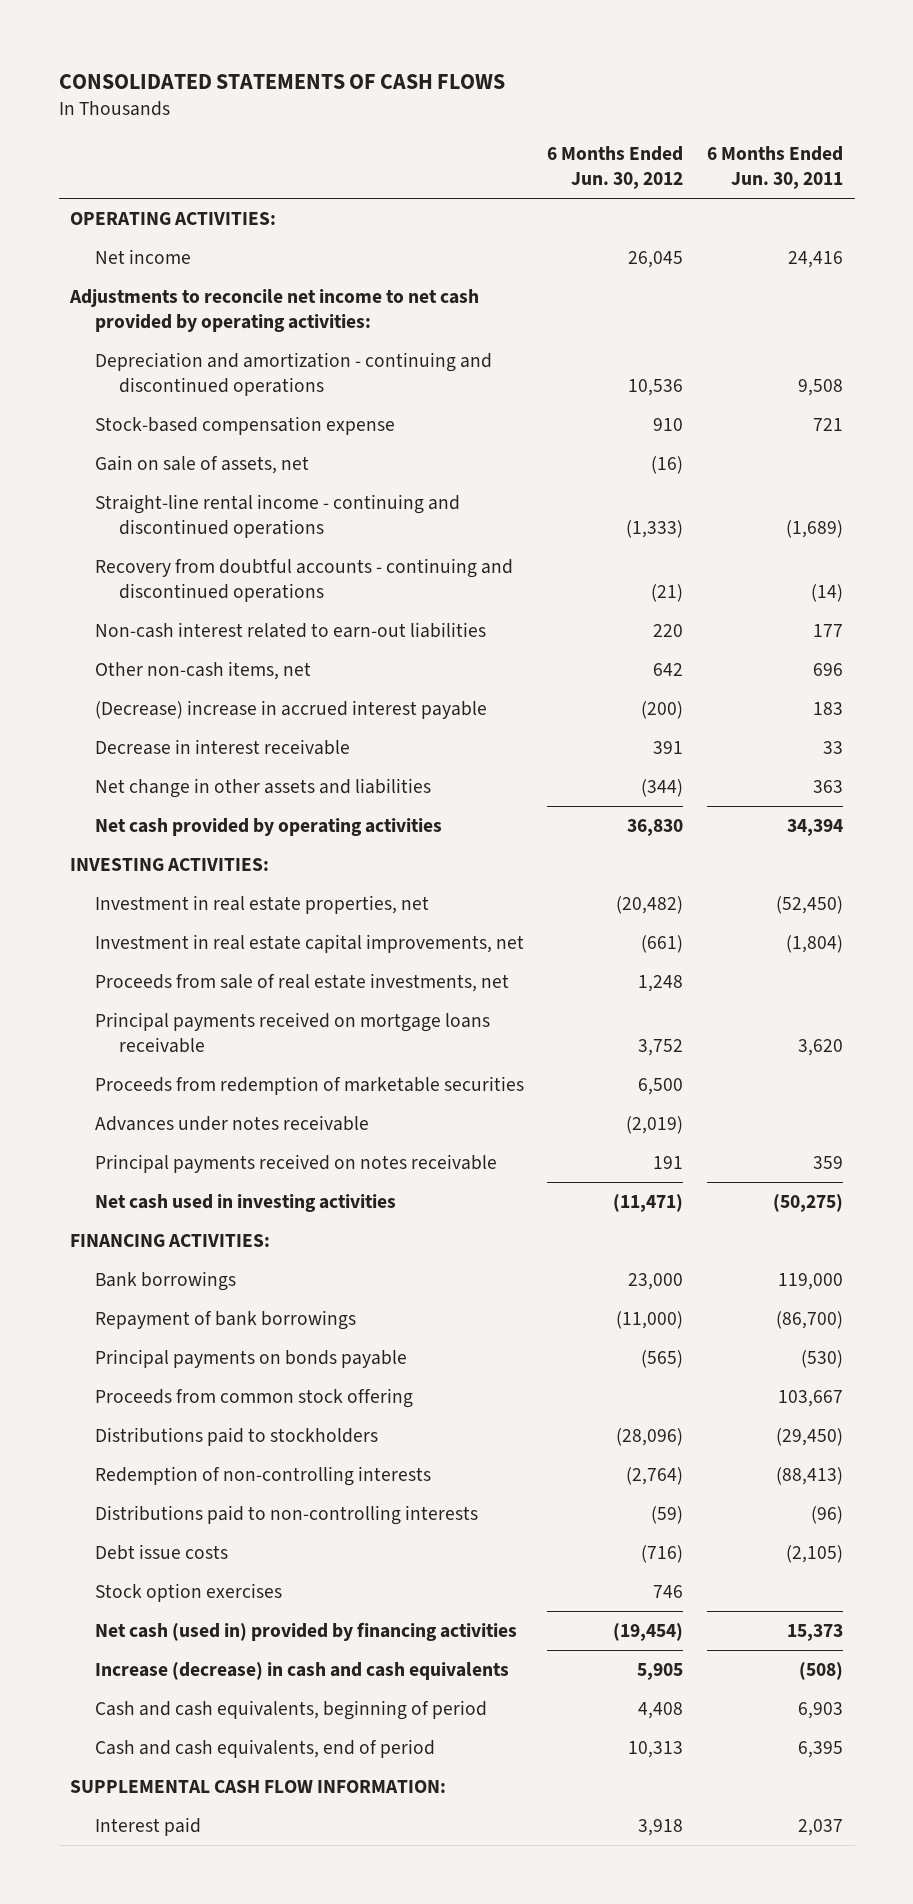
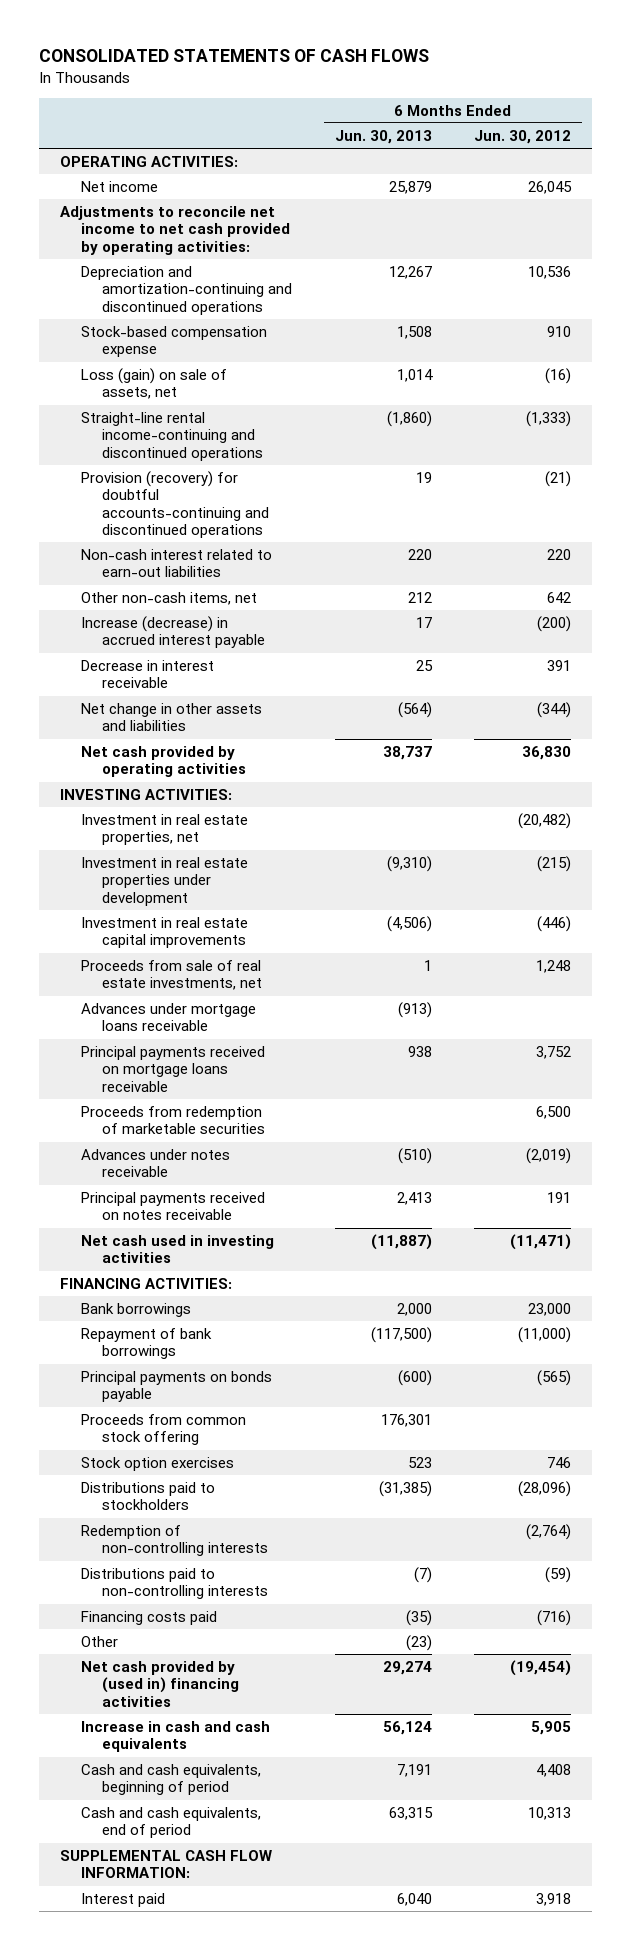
[706,145,843,189] 6 Months Ended Jun. 30, 2011 -> none
none -> [334,130,432,145] Jun. 30, 2013
[94,351,492,396] Depreciation and amortization - continuing and discontinued operations -> [81,266,293,315] Depreciation and amortization-continuing and discontinued operations
[94,454,309,474] Gain on sale of assets, net -> [81,368,228,400] Loss (gain) on sale of assets, net
[94,493,460,538] Straight-line rental income - continuing and discontinued operations -> [81,412,264,461] Straight-line rental income-continuing and discontinued operations
[94,557,513,602] Recovery from doubtful accounts - continuing and discontinued operations -> [81,471,270,539] Provision (recovery) for doubtful accounts-continuing and discontinued operations
[94,699,487,719] (Decrease) increase in accrued interest payable -> [81,616,266,649] Increase (decrease) in accrued interest payable
none -> [81,857,249,906] Investment in real estate properties under development
[94,933,524,953] Investment in real estate capital improvements, net -> [81,917,249,949] Investment in real estate capital improvements
[641,934,684,953] (661) -> [537,916,572,933] (446)
none -> [81,1003,257,1032] Advances under mortgage loans receivable
[94,1582,282,1602] Stock option exercises -> [81,1457,235,1472] Stock option exercises
[94,1543,228,1560] Debt issue costs -> [81,1611,218,1626] Financing costs paid
none -> [81,1636,119,1648] Other
[94,1621,517,1641] Net cash (used in) provided by financing activities -> [81,1661,240,1707] Net cash provided by (used in) financing activities
[94,1661,509,1680] Increase (decrease) in cash and cash equivalents -> [81,1721,271,1753] Increase in cash and cash equivalents

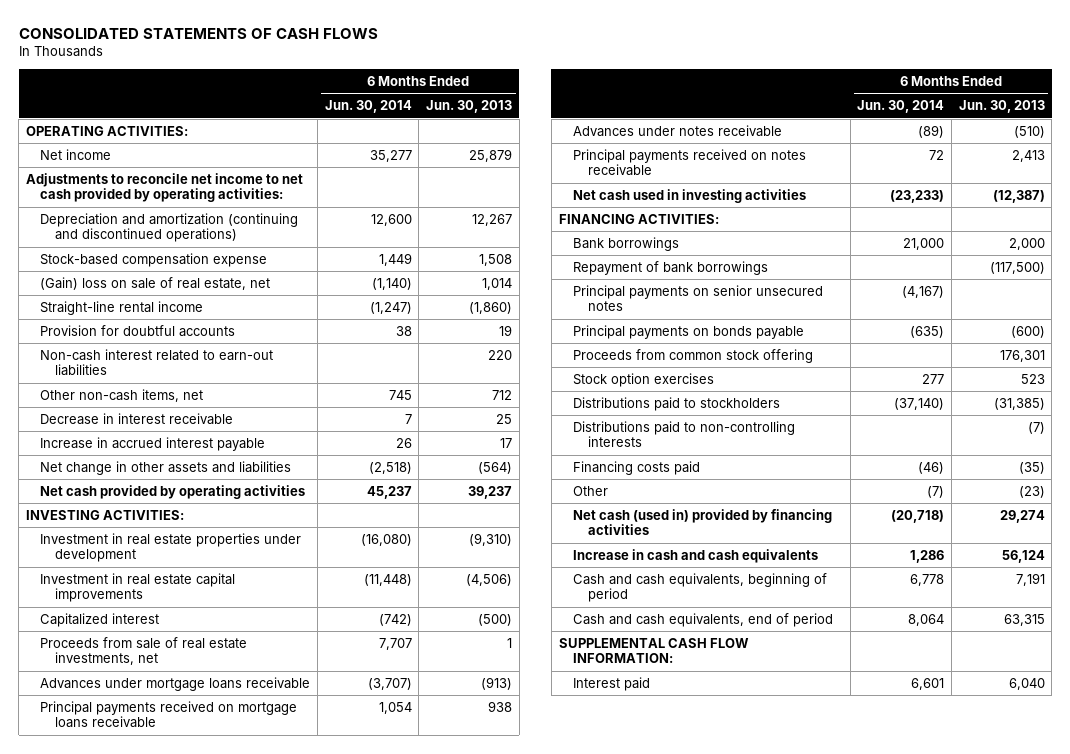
[474,130,572,145] Jun. 30, 2012 -> none
none -> [324,100,412,114] Jun. 30, 2014
[81,266,293,315] Depreciation and amortization-continuing and discontinued operations -> [40,212,299,242] Depreciation and amortization (continuing and discontinued operations)
[81,368,228,400] Loss (gain) on sale of assets, net -> [40,276,271,290] (Gain) loss on sale of real estate, net
[81,412,264,461] Straight-line rental income-continuing and discontinued operations -> [40,300,204,315] Straight-line rental income
[81,471,270,539] Provision (recovery) for doubtful accounts-continuing and discontinued operations -> [40,324,236,337] Provision for doubtful accounts
[81,616,266,649] Increase (decrease) in accrued interest payable -> none
[407,592,432,604] 212 -> [491,389,512,400] 712
none -> [40,436,266,451] Increase in accrued interest payable
[382,746,432,761] 38,737 -> [467,485,512,499] 39,237
[81,814,249,846] Investment in real estate properties, net -> none
none -> [40,612,160,627] Capitalized interest
[81,1106,266,1135] Proceeds from redemption of marketable securities -> none
[370,1234,432,1251] (11,887) -> [992,189,1045,203] (12,387)
none -> [573,284,824,311] Principal payments on senior unsecured notes
[81,1525,269,1557] Redemption of non-controlling interests -> none
[81,1661,240,1707] Net cash provided by (used in) financing activities -> [573,508,833,535] Net cash (used in) provided by financing activities

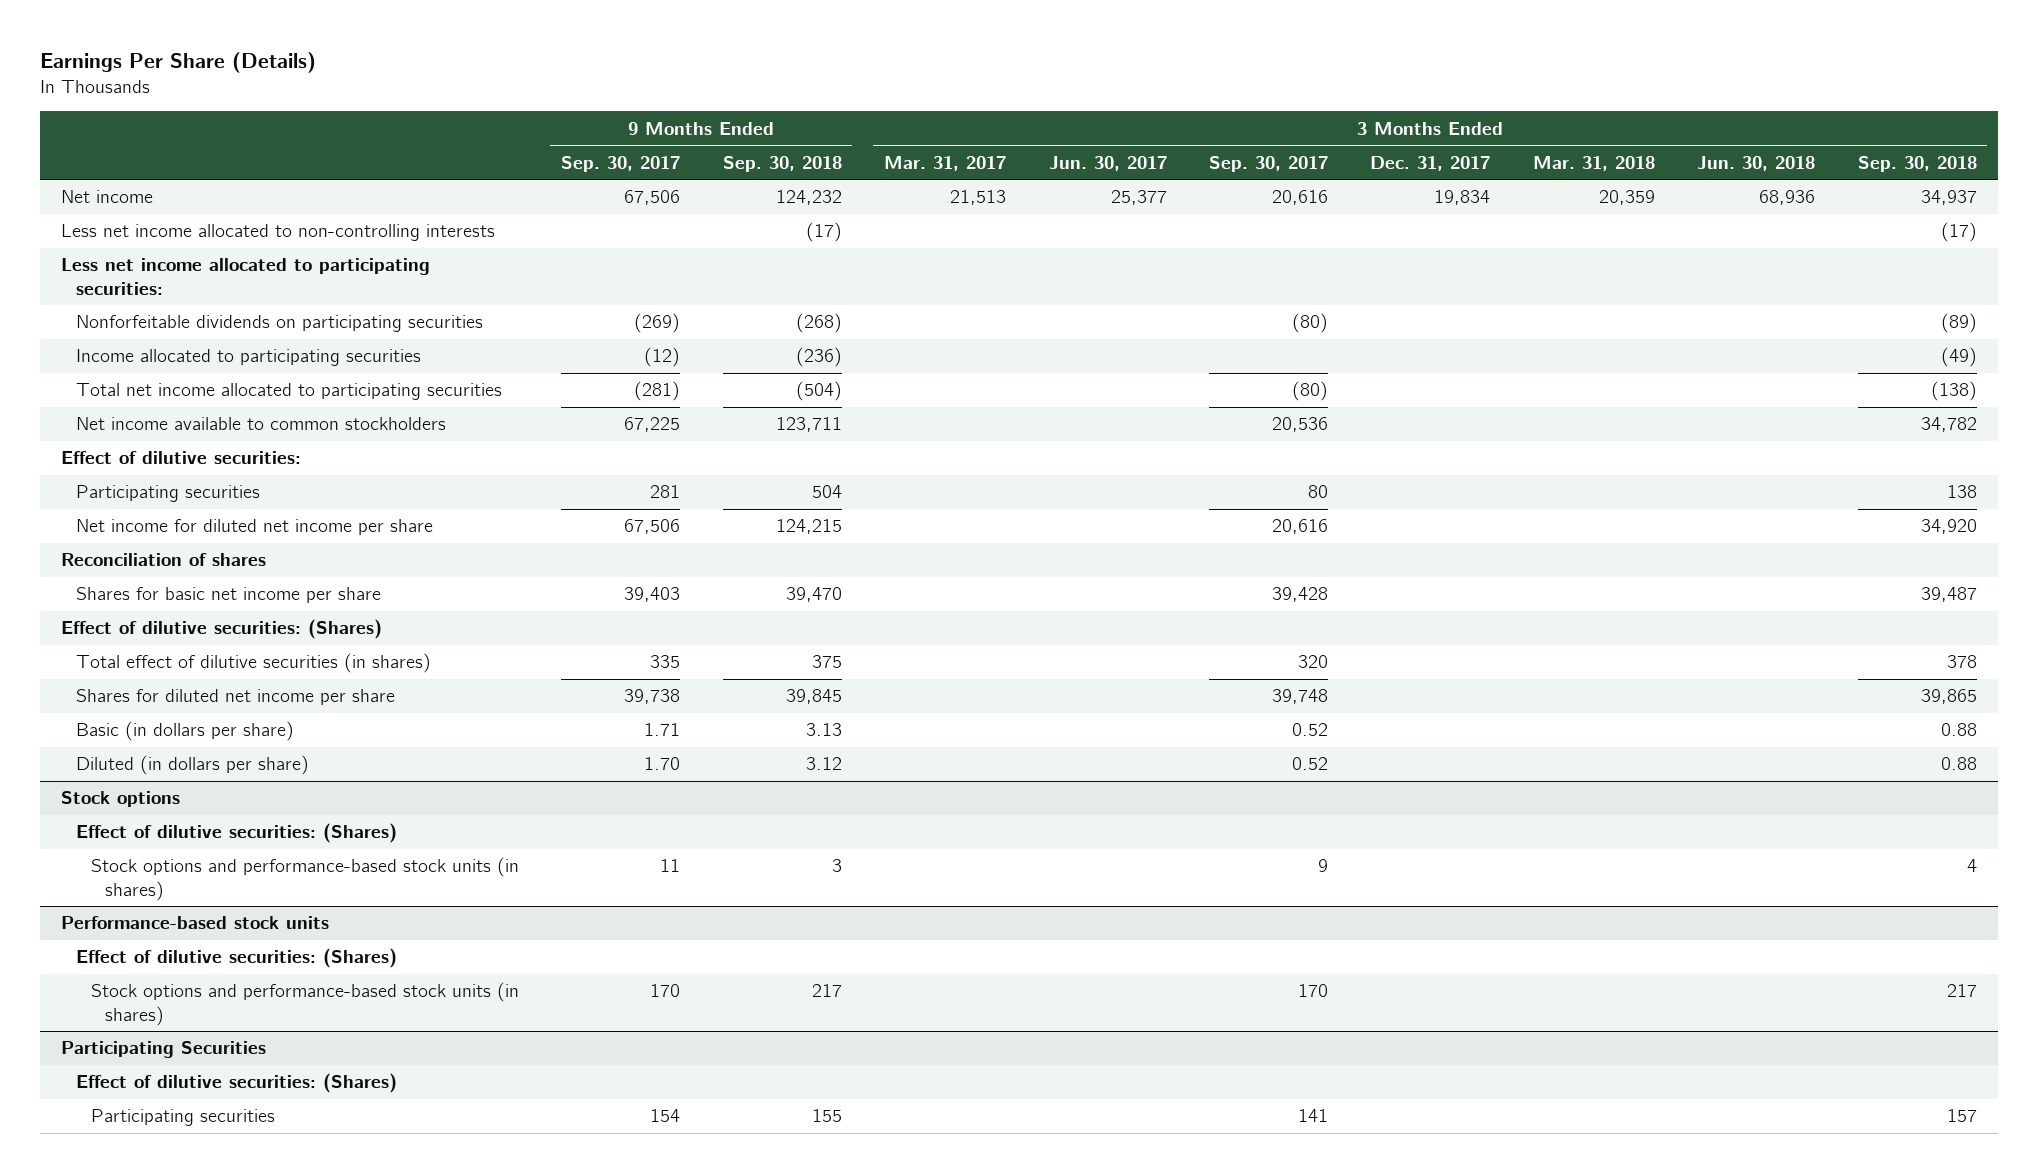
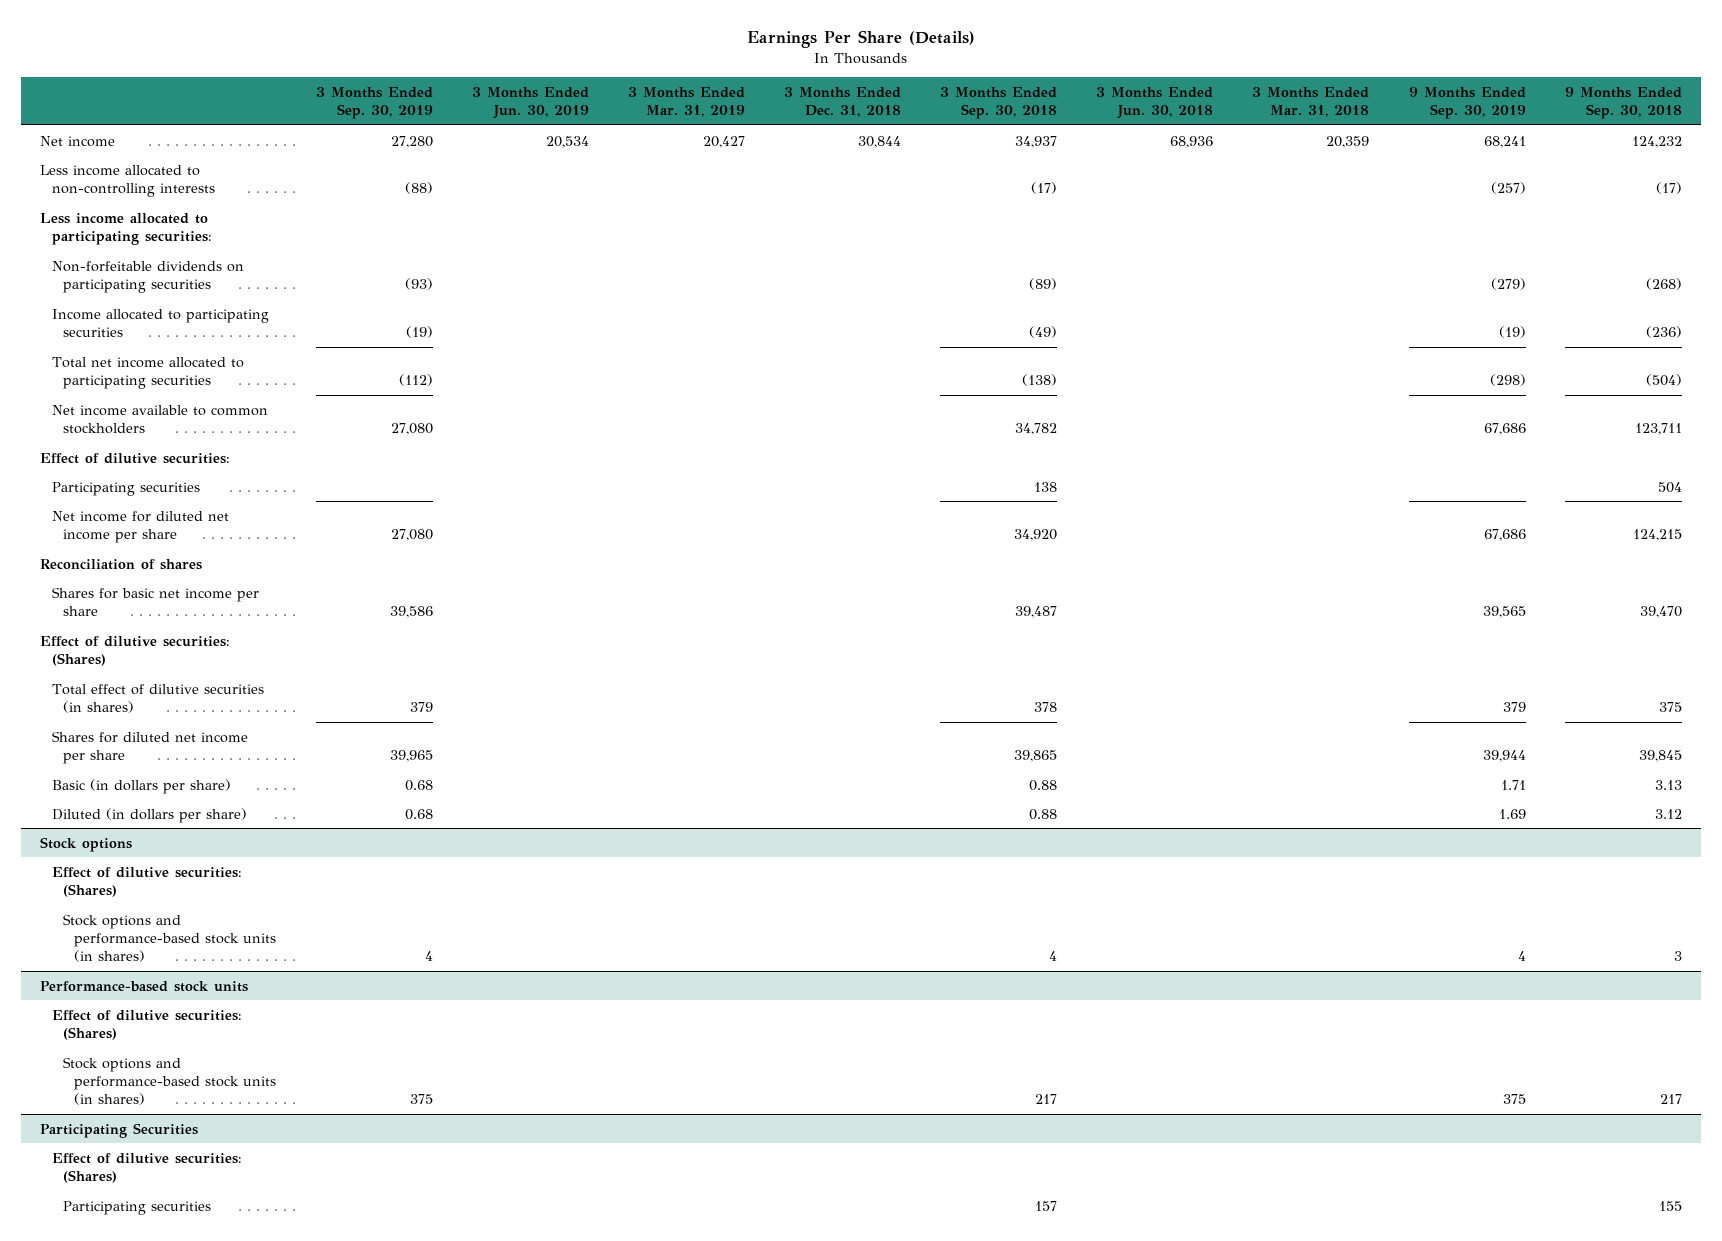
[561,155,681,172] Sep. 30, 2017 -> none
[884,155,1007,171] Mar. 31, 2017 -> none
[1048,155,1167,171] Jun. 30, 2017 -> none
[1208,155,1328,172] Sep. 30, 2017 -> none
[1370,155,1491,171] Dec. 31, 2017 -> none
none -> [315,86,433,119] 3 Months Ended Sep. 30, 2019
none -> [471,86,589,119] 3 Months Ended Jun. 30, 2019
none -> [627,86,745,117] 3 Months Ended Mar. 31, 2019
none -> [784,86,902,117] 3 Months Ended Dec. 31, 2018
none -> [1408,86,1526,119] 9 Months Ended Sep. 30, 2019
[61,224,496,242] Less net income allocated to non-controlling interests -> [40,164,215,197] Less income allocated to non-controlling interests
[61,258,431,295] Less net income allocated to participating securities: -> [40,212,212,245] Less income allocated to participating securities:
[75,315,483,333] Nonforfeitable dividends on participating securities -> [51,260,244,293] Non-forfeitable dividends on participating securities

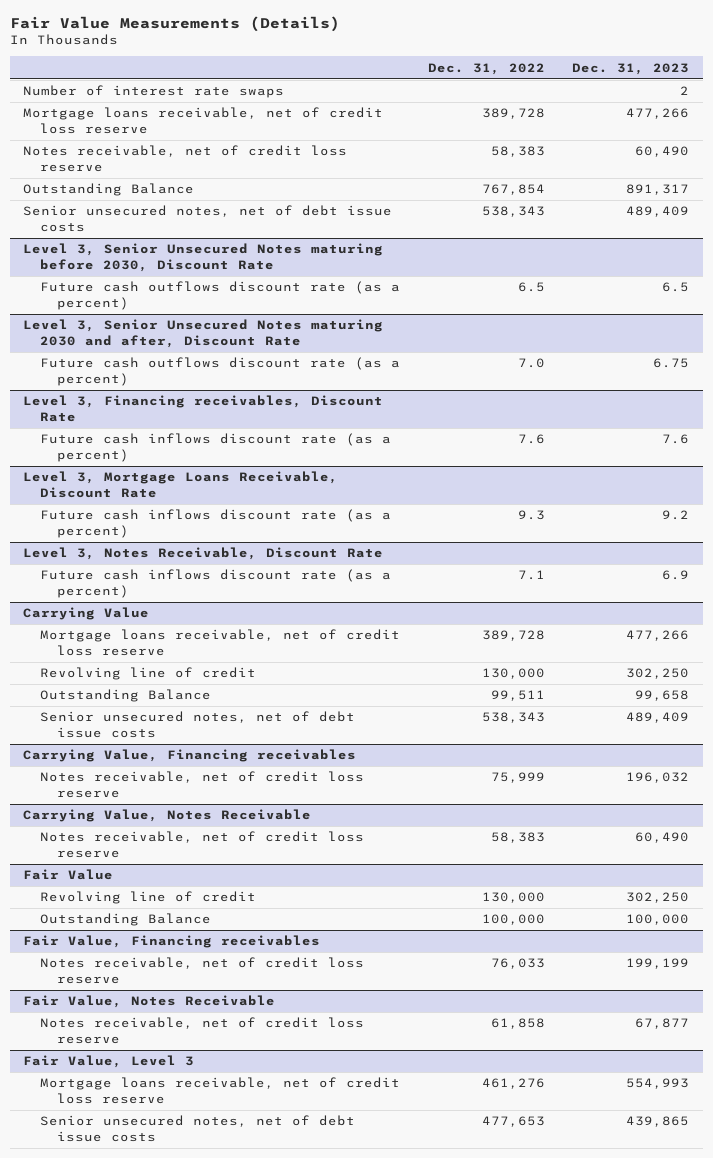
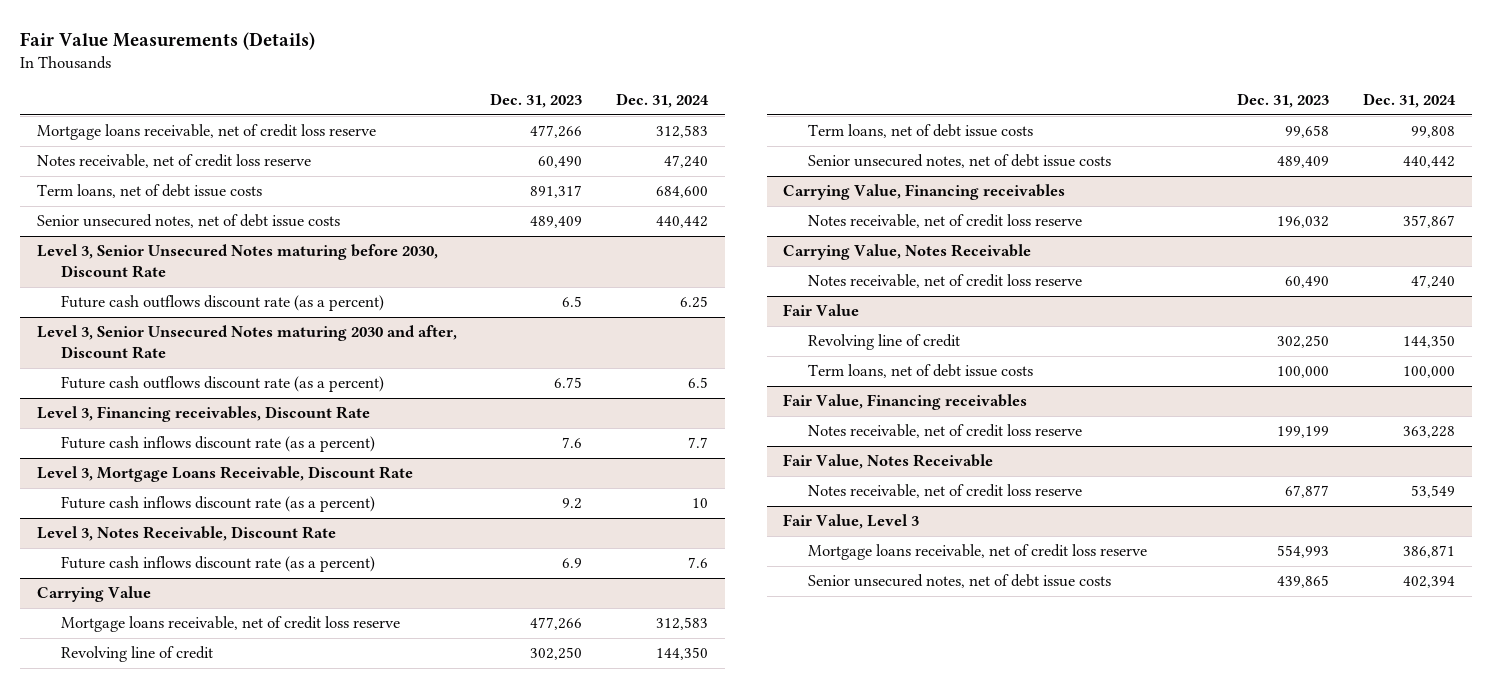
[427,62,545,75] Dec. 31, 2022 -> none
none -> [616,93,710,109] Dec. 31, 2024
[23,85,285,99] Number of interest rate swaps -> none
[23,183,195,197] Outstanding Balance -> [36,184,262,199] Term loans, net of debt issue costs
[40,689,212,703] Outstanding Balance -> [807,124,1033,139] Term loans, net of debt issue costs
[40,913,212,927] Outstanding Balance -> [807,364,1033,379] Term loans, net of debt issue costs

